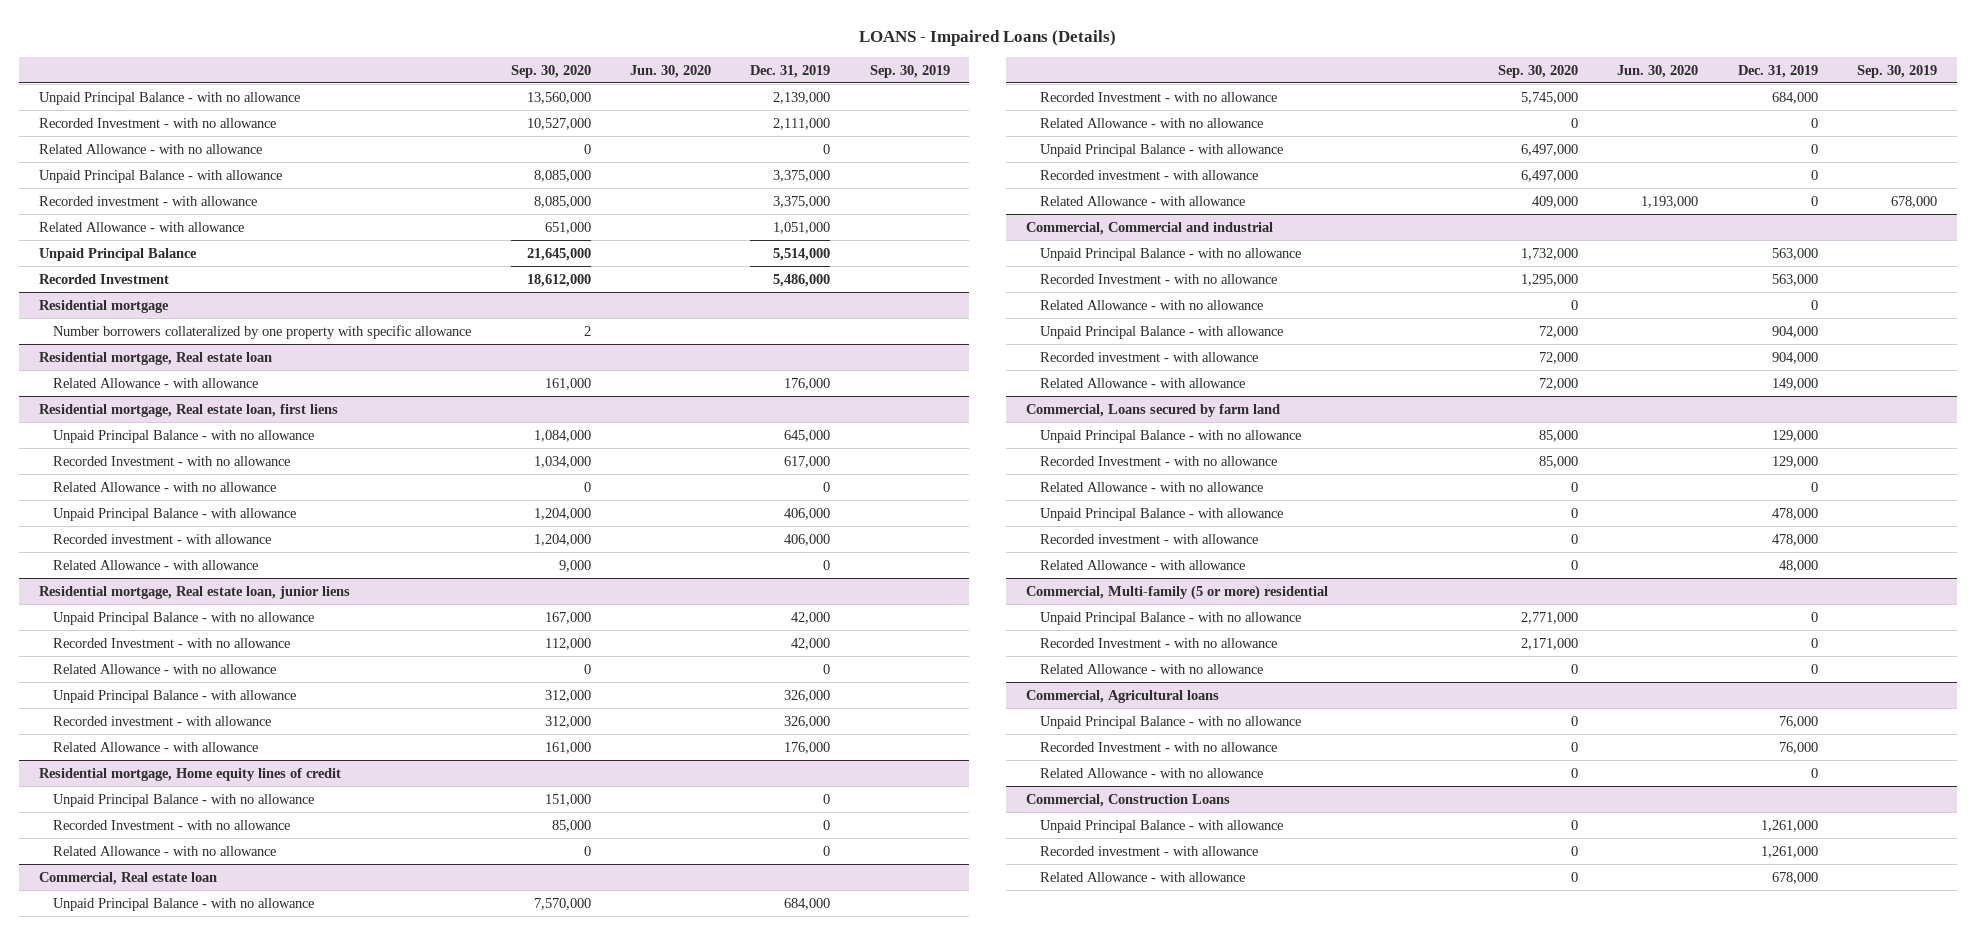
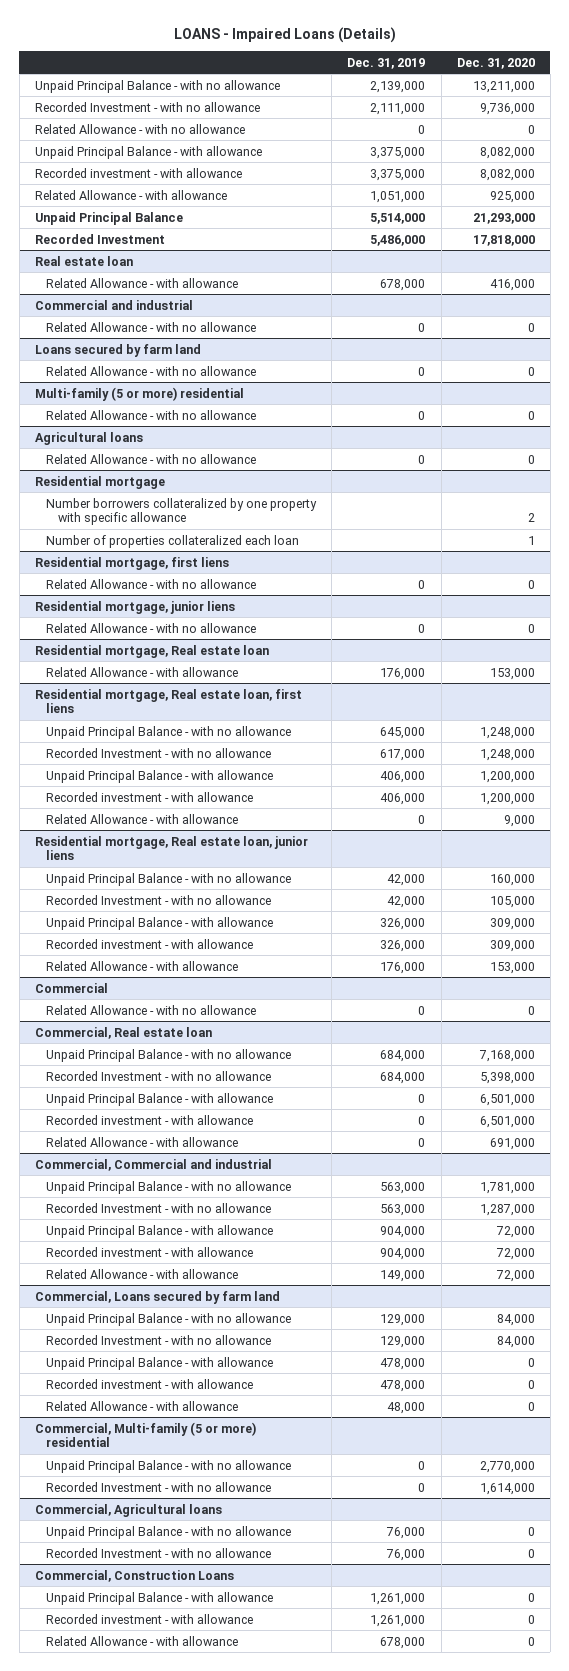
[510,64,591,78] Sep. 30, 2020 -> none
[629,64,711,78] Jun. 30, 2020 -> none
[869,64,950,78] Sep. 30, 2019 -> none
none -> [456,57,535,69] Dec. 31, 2020
none -> [34,255,133,266] Real estate loan
none -> [46,277,239,288] Related Allowance - with allowance
none -> [34,299,193,310] Commercial and industrial
none -> [46,321,257,332] Related Allowance - with no allowance
none -> [34,343,201,357] Loans secured by farm land
none -> [46,365,257,376] Related Allowance - with no allowance
none -> [34,386,244,401] Multi-family (5 or more) residential
none -> [46,409,257,420] Related Allowance - with no allowance
none -> [34,431,143,445] Agricultural loans
none -> [46,453,257,464] Related Allowance - with no allowance
none -> [46,534,300,548] Number of properties collateralized each loan
none -> [34,556,229,570] Residential mortgage, first liens
none -> [46,578,257,589] Related Allowance - with no allowance
none -> [34,600,235,614] Residential mortgage, junior liens
none -> [46,622,257,633] Related Allowance - with no allowance
[53,481,277,492] Related Allowance - with no allowance -> none
[53,663,277,674] Related Allowance - with no allowance -> none
[38,767,341,781] Residential mortgage, Home equity lines of credit -> none
[53,793,315,807] Unpaid Principal Balance - with no allowance -> none
[53,819,291,830] Recorded Investment - with no allowance -> none
none -> [34,982,108,993] Commercial
[1040,117,1264,128] Related Allowance - with no allowance -> none
[1040,299,1264,310] Related Allowance - with no allowance -> none
[1040,481,1264,492] Related Allowance - with no allowance -> none
[1040,663,1264,674] Related Allowance - with no allowance -> none
[1040,767,1264,778] Related Allowance - with no allowance -> none

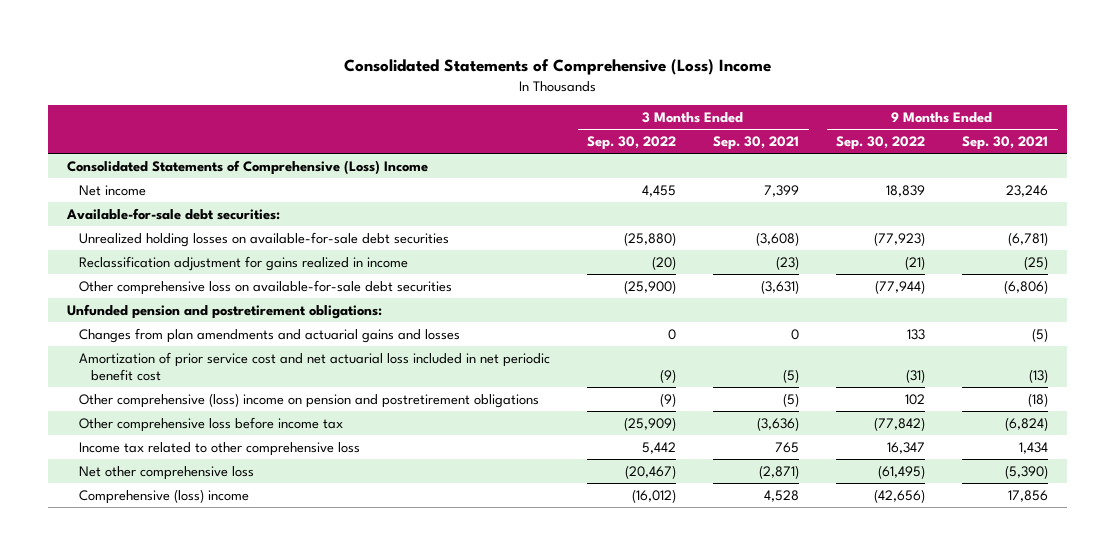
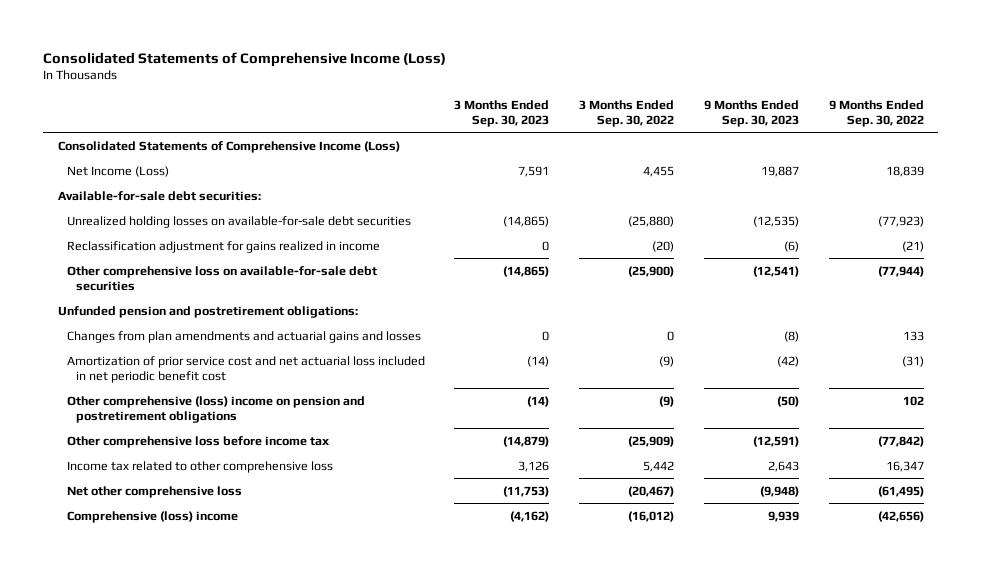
[343,58,771,75] Consolidated Statements of Comprehensive (Loss) Income -> [43,51,447,67] Consolidated Statements of Comprehensive Income (Loss)
[713,136,800,151] Sep. 30, 2021 -> none
[962,136,1049,151] Sep. 30, 2021 -> none
none -> [454,99,550,127] 3 Months Ended Sep. 30, 2023
none -> [703,99,799,127] 9 Months Ended Sep. 30, 2023
[66,159,428,175] Consolidated Statements of Comprehensive (Loss) Income -> [57,140,400,153] Consolidated Statements of Comprehensive Income (Loss)
[79,184,147,196] Net income -> [66,165,169,177] Net Income (Loss)

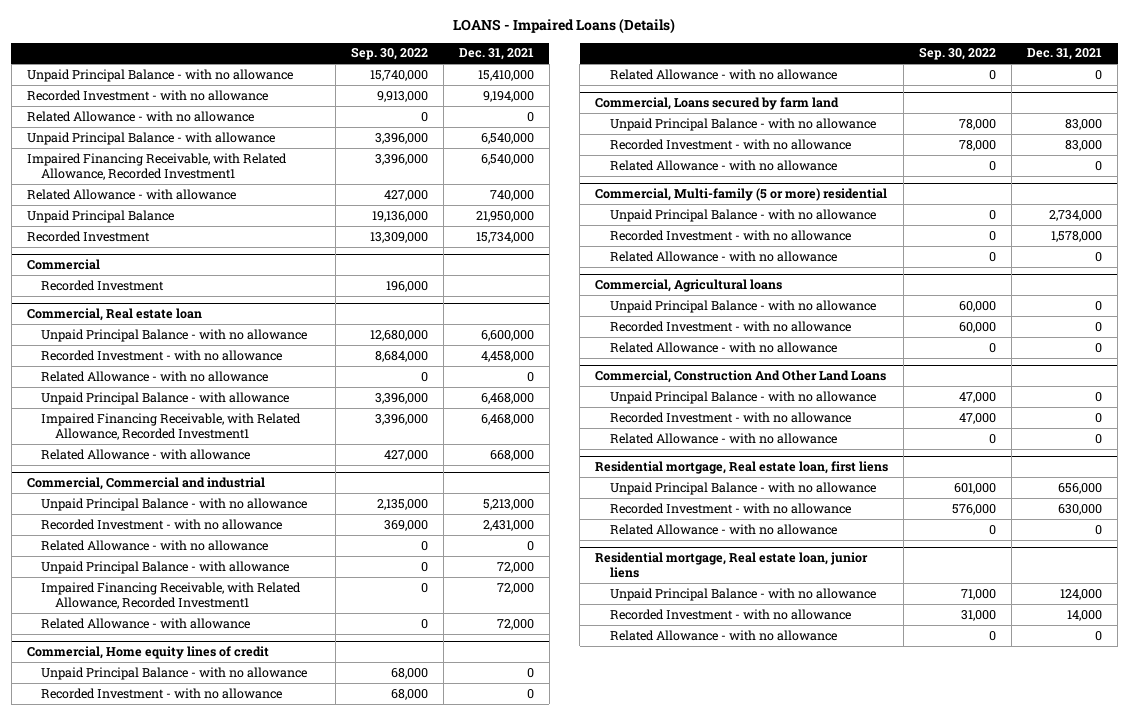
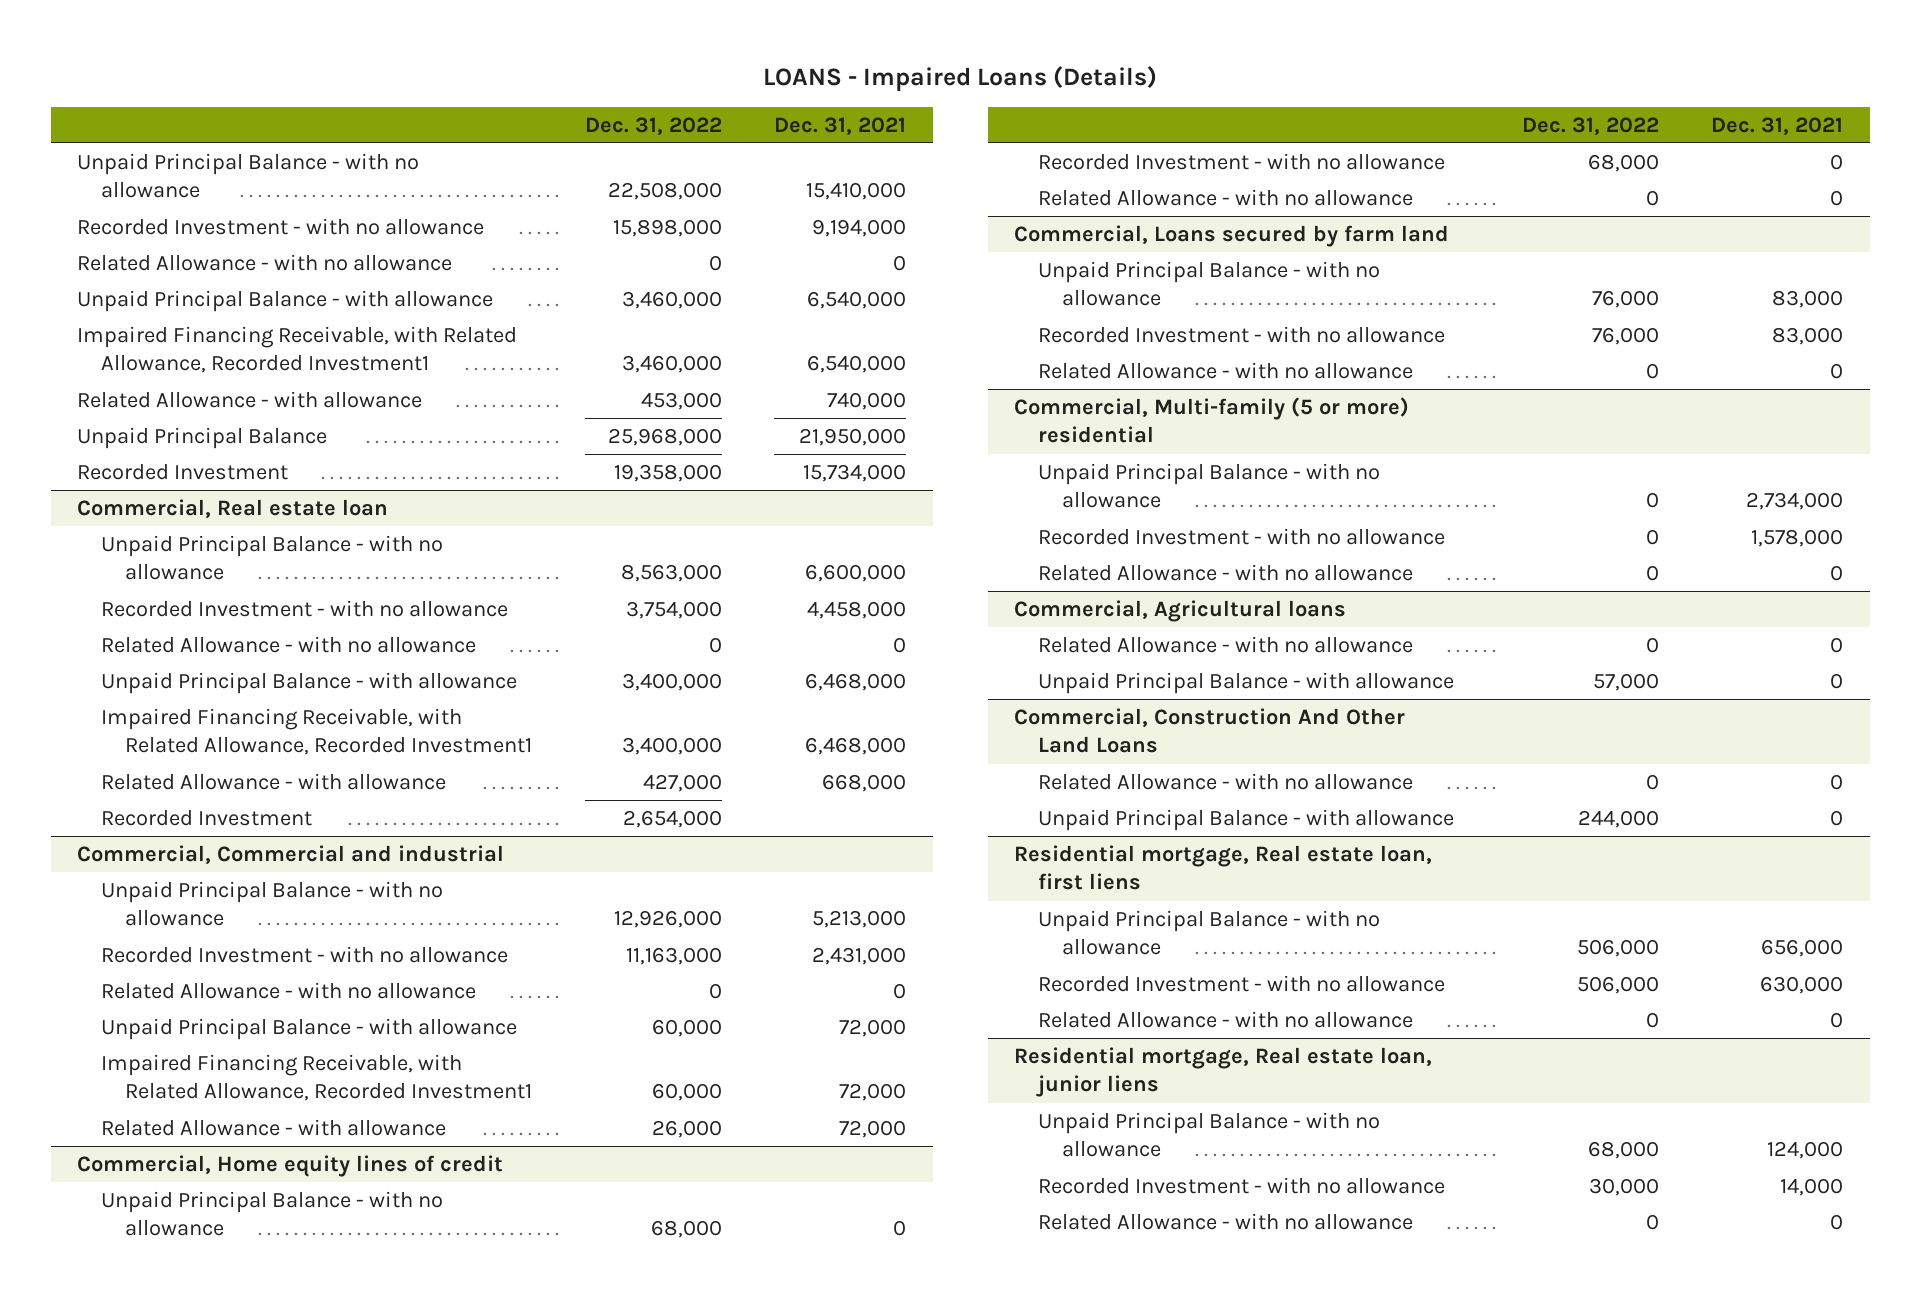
[350,47,428,61] Sep. 30, 2022 -> none
none -> [584,116,722,135] Dec. 31, 2022
[26,259,100,271] Commercial -> none
[40,279,164,291] Recorded Investment -> none
none -> [101,810,313,827] Recorded Investment
[609,299,876,313] Unpaid Principal Balance - with no allowance -> none
[609,320,851,332] Recorded Investment - with no allowance -> none
none -> [1038,672,1455,695] Unpaid Principal Balance - with allowance
[609,390,876,404] Unpaid Principal Balance - with no allowance -> none
[609,411,851,423] Recorded Investment - with no allowance -> none
none -> [1038,809,1455,832] Unpaid Principal Balance - with allowance

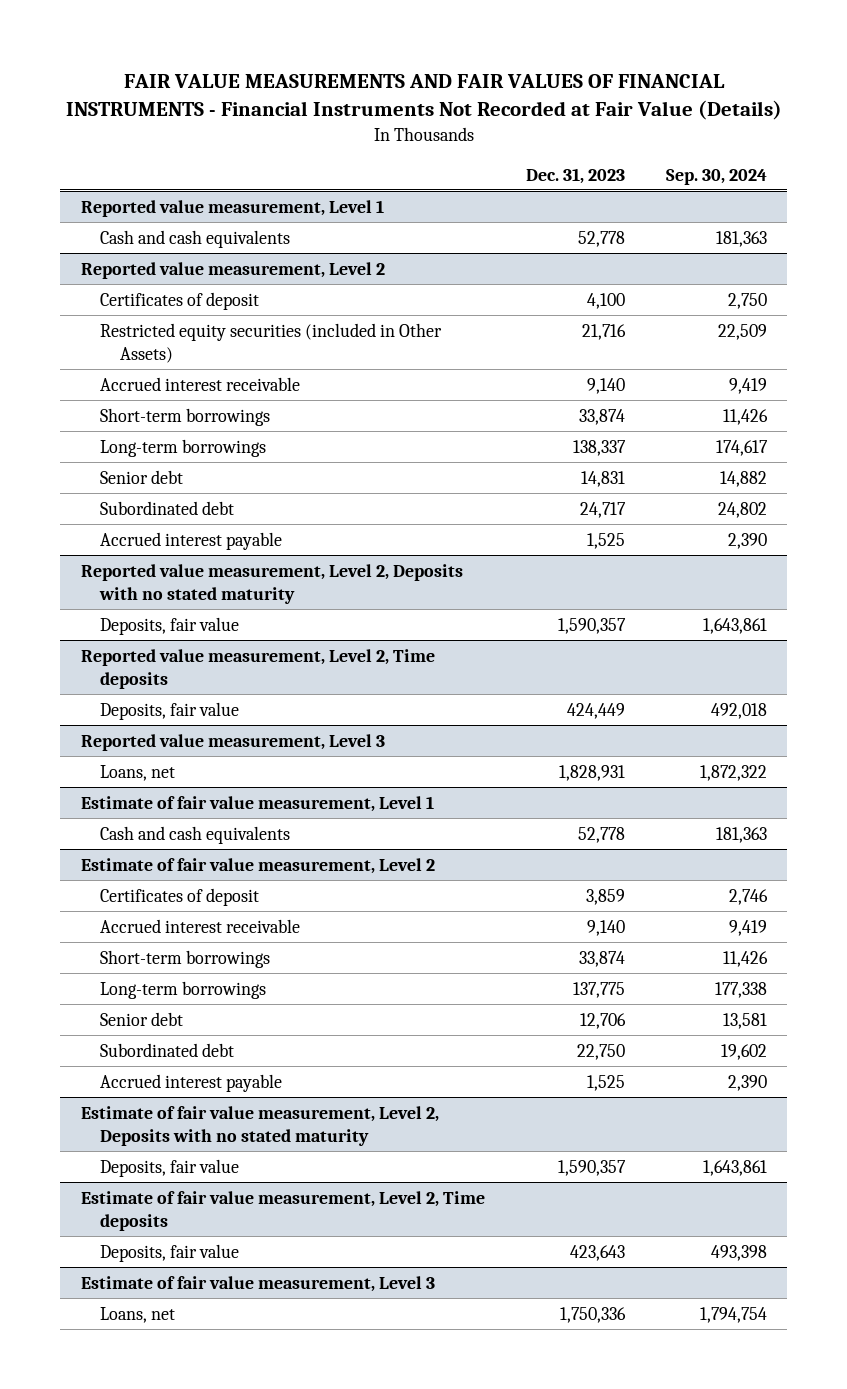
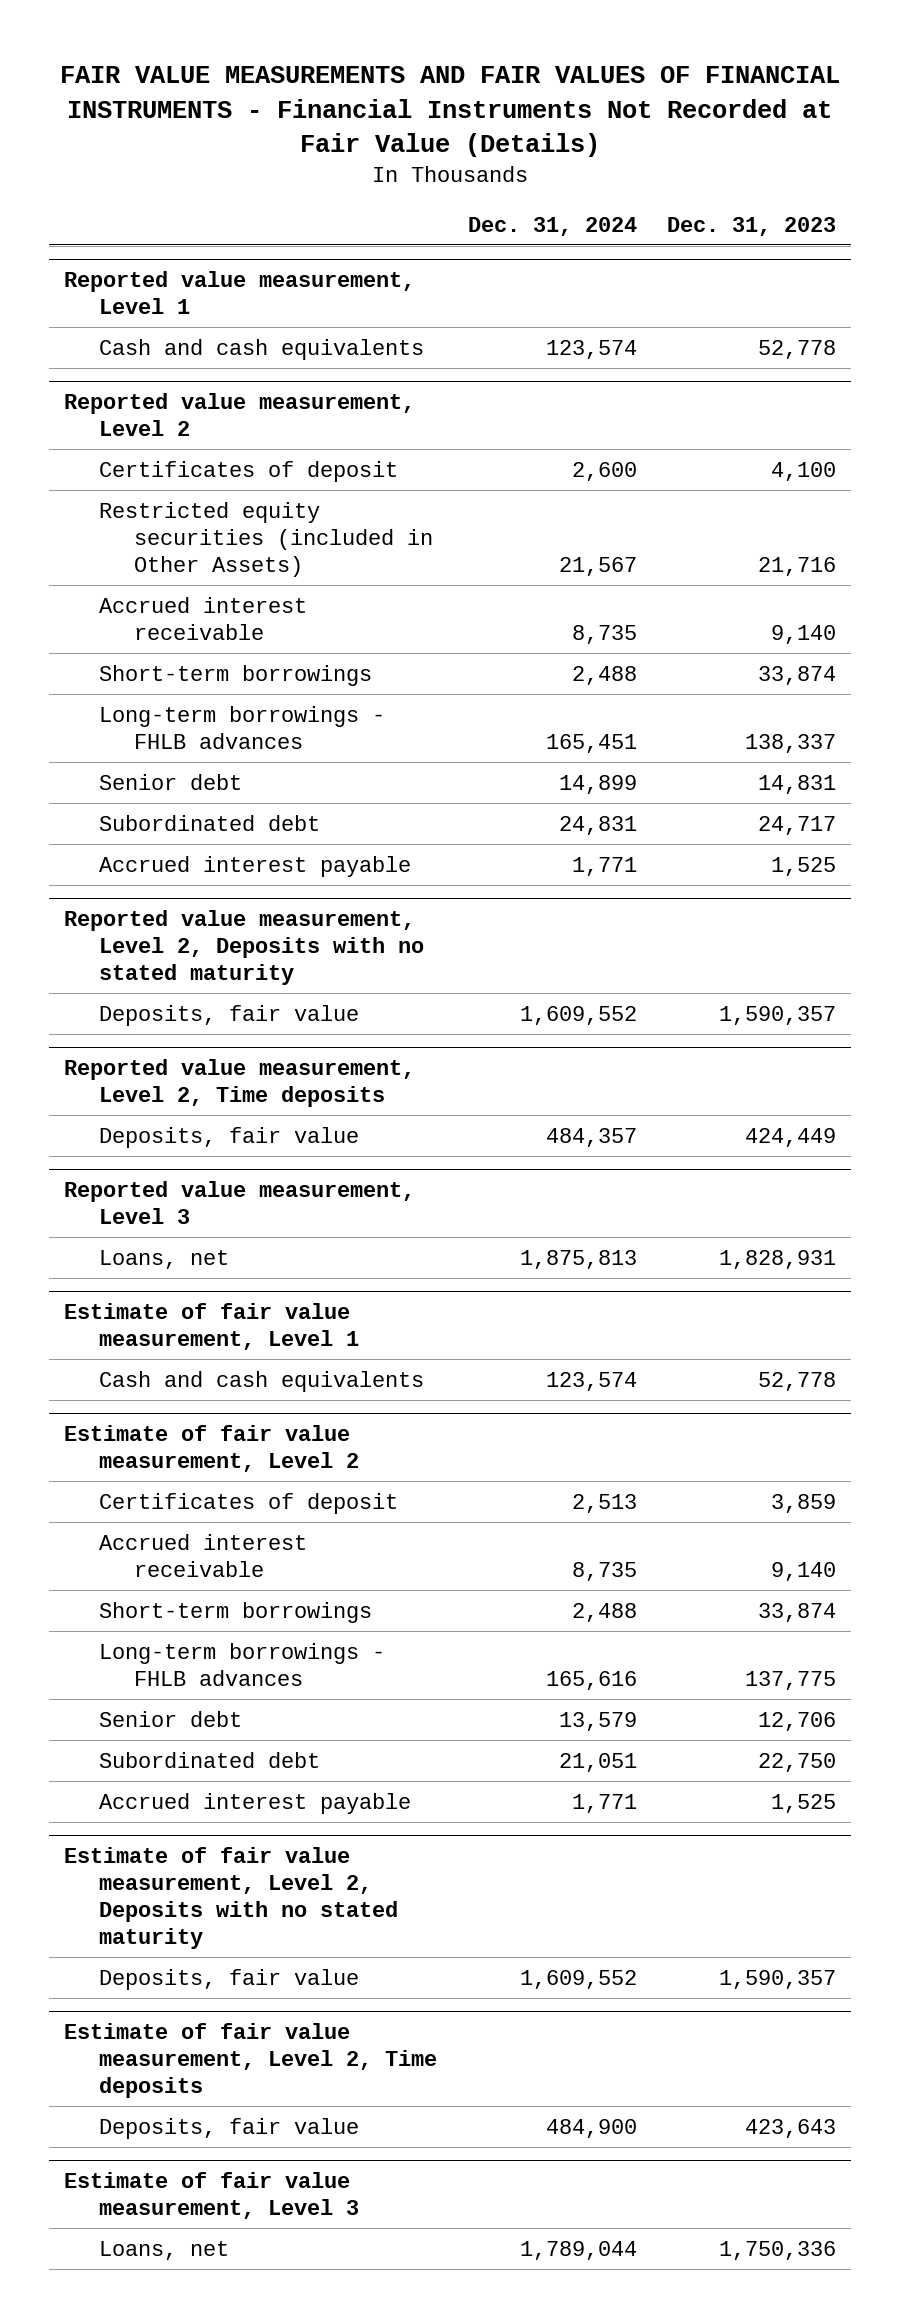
[665,168,767,185] Sep. 30, 2024 -> none
none -> [467,216,637,236] Dec. 31, 2024
[100,438,267,457] Long-term borrowings -> [99,705,386,749] Long-term borrowings - FHLB advances
[100,980,267,999] Long-term borrowings -> [99,1642,386,1686] Long-term borrowings - FHLB advances

